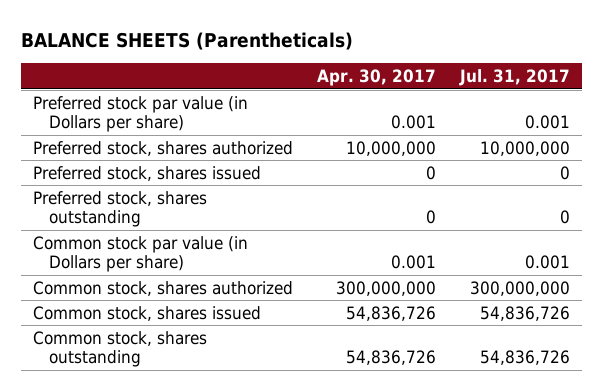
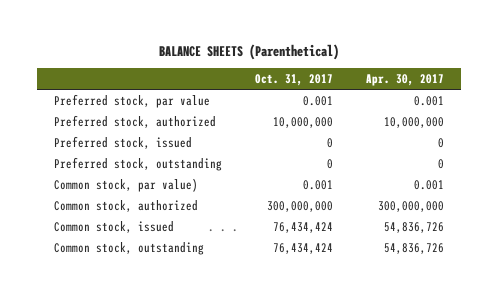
[20,31,353,50] BALANCE SHEETS (Parentheticals) -> [158,44,339,61] BALANCE SHEETS (Parenthetical)
[458,68,570,86] Jul. 31, 2017 -> none
none -> [254,74,333,87] Oct. 31, 2017
[32,95,248,133] Preferred stock par value (in Dollars per share) -> [53,93,210,108] Preferred stock, par value
[32,140,293,156] Preferred stock, shares authorized -> [53,114,216,128] Preferred stock, authorized
[32,165,261,181] Preferred stock, shares issued -> [53,135,192,149] Preferred stock, issued
[32,190,207,228] Preferred stock, shares outstanding -> [53,156,222,171] Preferred stock, outstanding
[32,235,248,273] Common stock par value (in Dollars per share) -> [53,177,198,192] Common stock, par value)
[32,280,293,296] Common stock, shares authorized -> [53,199,198,212] Common stock, authorized
[32,305,261,321] Common stock, shares issued -> [53,220,174,233] Common stock, issued
[32,330,207,368] Common stock, shares outstanding -> [53,241,204,255] Common stock, outstanding

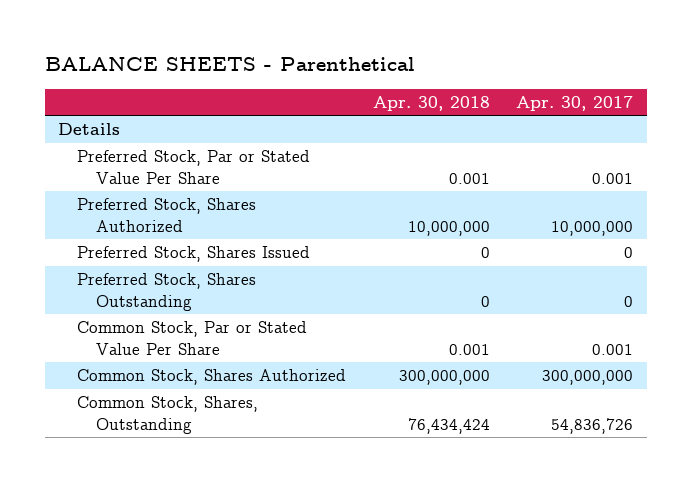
[158,44,339,61] BALANCE SHEETS (Parenthetical) -> [45,57,416,72] BALANCE SHEETS - Parenthetical
[254,74,333,87] Oct. 31, 2017 -> none
none -> [372,95,490,111] Apr. 30, 2018
[53,220,174,233] Common stock, issued -> none
none -> [58,123,121,136] Details
[53,93,210,108] Preferred stock, par value -> [77,150,311,184] Preferred Stock, Par or Stated Value Per Share
[53,114,216,128] Preferred stock, authorized -> [77,198,257,232] Preferred Stock, Shares Authorized
[53,135,192,149] Preferred stock, issued -> [77,246,311,263] Preferred Stock, Shares Issued
[53,156,222,171] Preferred stock, outstanding -> [77,273,257,311] Preferred Stock, Shares Outstanding
[53,177,198,192] Common stock, par value) -> [77,321,308,355] Common Stock, Par or Stated Value Per Share
[53,199,198,212] Common stock, authorized -> [77,369,347,386] Common Stock, Shares Authorized
[53,241,204,255] Common stock, outstanding -> [77,396,259,434] Common Stock, Shares, Outstanding

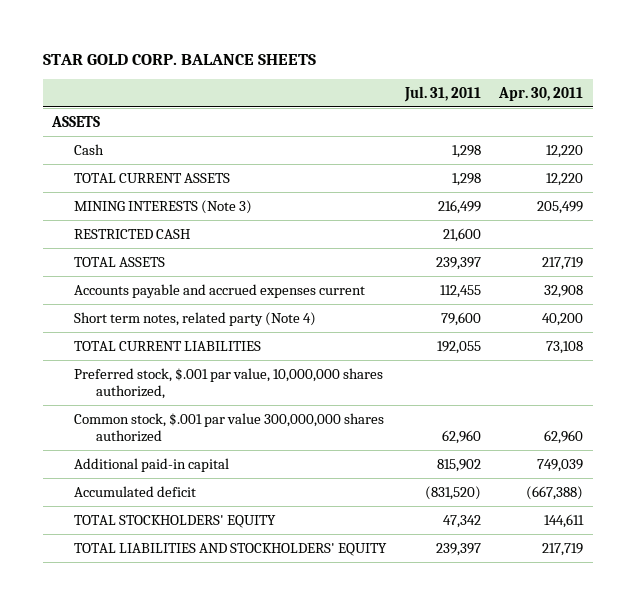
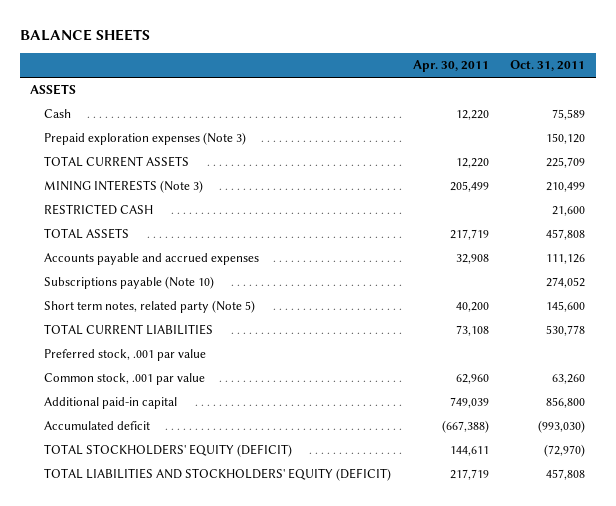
[42,54,316,66] STAR GOLD CORP. BALANCE SHEETS -> [19,28,150,41] BALANCE SHEETS
[403,86,481,103] Jul. 31, 2011 -> none
none -> [510,60,586,72] Oct. 31, 2011
none -> [44,132,247,146] Prepaid exploration expenses (Note 3)
[74,283,366,298] Accounts payable and accrued expenses current -> [44,253,260,266] Accounts payable and accrued expenses
none -> [44,276,215,290] Subscriptions payable (Note 10)
[74,311,317,326] Short term notes, related party (Note 4) -> [44,300,256,314] Short term notes, related party (Note 5)
[74,367,384,400] Preferred stock, $.001 par value, 10,000,000 shares authorized, -> [44,349,207,362] Preferred stock, .001 par value
[74,412,385,443] Common stock, $.001 par value 300,000,000 shares authorized -> [44,373,206,386] Common stock, .001 par value
[74,514,277,528] TOTAL STOCKHOLDERS' EQUITY -> [44,444,293,458] TOTAL STOCKHOLDERS' EQUITY (DEFICIT)
[74,542,388,556] TOTAL LIABILITIES AND STOCKHOLDERS' EQUITY -> [44,468,392,482] TOTAL LIABILITIES AND STOCKHOLDERS' EQUITY (DEFICIT)

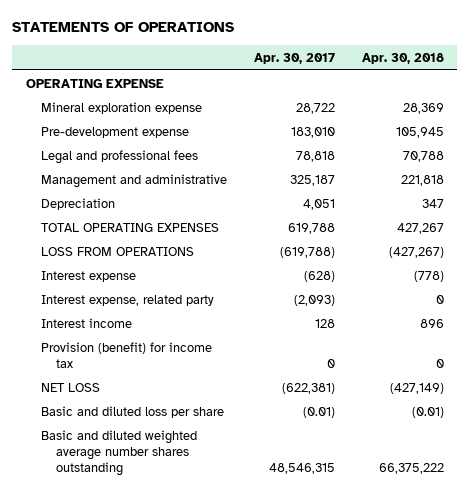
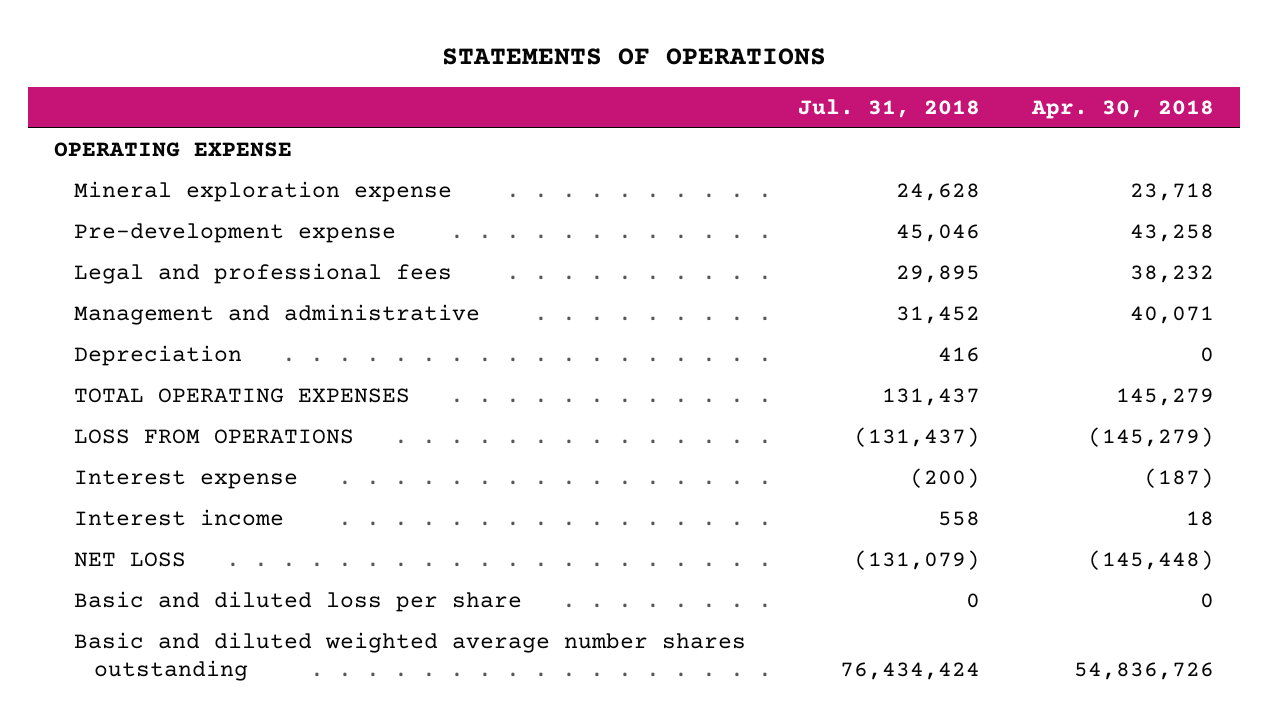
[253,52,335,64] Apr. 30, 2017 -> none
none -> [797,98,980,118] Jul. 31, 2018
[40,294,214,306] Interest expense, related party -> none
[40,341,212,368] Provision (benefit) for income tax -> none
[402,102,444,114] 28,369 -> [1129,183,1214,202] 23,718
[395,126,444,138] 105,945 -> [1129,224,1214,243] 43,258
[402,150,444,162] 70,788 -> [1129,265,1214,284] 38,232
[400,174,444,186] 221,818 -> [1129,306,1214,325] 40,071
[421,198,444,208] 347 -> [1199,347,1214,363] 0
[396,222,444,234] 427,267 -> [1115,388,1214,407] 145,279
[388,246,444,258] (427,267) -> [1087,427,1214,448] (145,279)
[413,270,444,282] (778) -> [1143,468,1214,489] (187)
[419,318,444,328] 896 -> [1185,511,1214,527] 18
[389,382,444,394] (427,149) -> [1087,550,1214,571] (145,448)
[411,406,444,418] (0.01) -> [1199,593,1214,609] 0
[378,462,444,474] 66,375,222 -> [1073,662,1214,681] 54,836,726

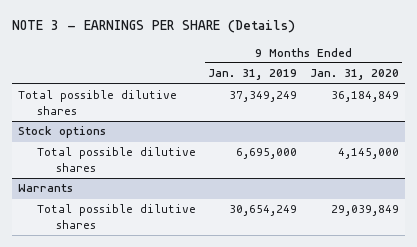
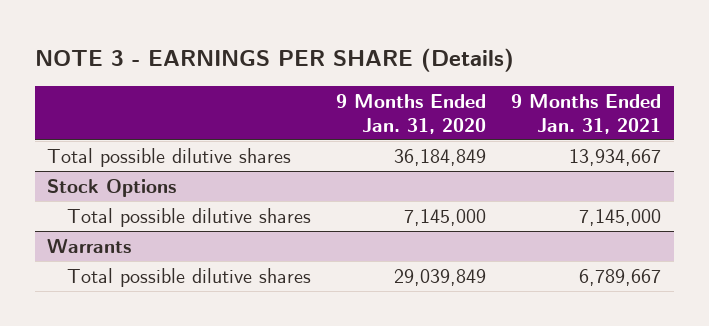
[208,69,298,81] Jan. 31, 2019 -> none
none -> [511,94,662,134] 9 Months Ended Jan. 31, 2021
[18,126,107,139] Stock options -> [47,179,177,198] Stock Options
[338,148,400,160] 4,145,000 -> [404,209,487,227] 7,145,000

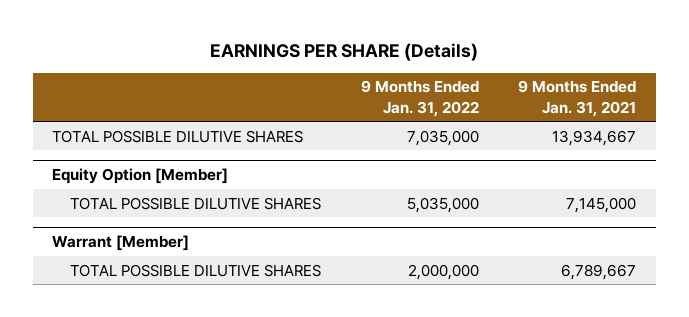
[34,47,514,72] NOTE 3 - EARNINGS PER SHARE (Details) -> [210,42,479,61] EARNINGS PER SHARE (Details)
[336,94,487,134] 9 Months Ended Jan. 31, 2020 -> none
none -> [360,80,479,117] 9 Months Ended Jan. 31, 2022
[47,148,292,168] Total possible dilutive shares -> [52,129,304,143] TOTAL POSSIBLE DILUTIVE SHARES
[47,179,177,198] Stock Options -> [52,167,229,184] Equity Option [Member]
[66,208,311,228] Total possible dilutive shares -> [69,196,321,210] TOTAL POSSIBLE DILUTIVE SHARES
[47,239,132,254] Warrants -> [52,234,190,251] Warrant [Member]
[66,268,311,288] Total possible dilutive shares -> [69,263,321,277] TOTAL POSSIBLE DILUTIVE SHARES

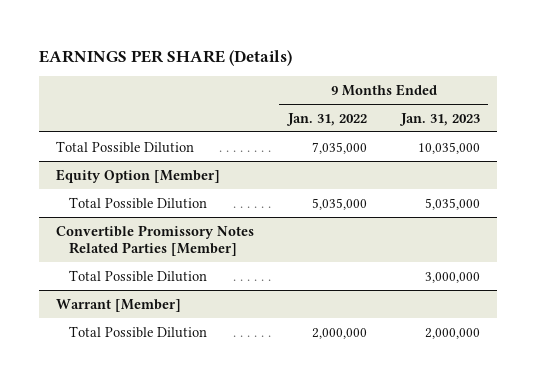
[518,80,637,117] 9 Months Ended Jan. 31, 2021 -> none
none -> [398,112,480,126] Jan. 31, 2023
[52,129,304,143] TOTAL POSSIBLE DILUTIVE SHARES -> [55,140,194,153] Total Possible Dilution
[69,196,321,210] TOTAL POSSIBLE DILUTIVE SHARES -> [68,196,207,209] Total Possible Dilution
none -> [55,224,254,257] Convertible Promissory Notes Related Parties [Member]
none -> [68,269,207,282] Total Possible Dilution
[69,263,321,277] TOTAL POSSIBLE DILUTIVE SHARES -> [68,325,207,338] Total Possible Dilution

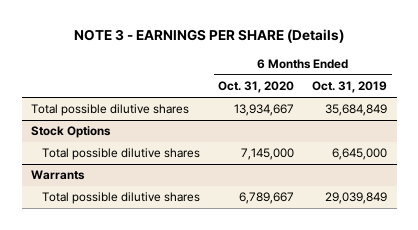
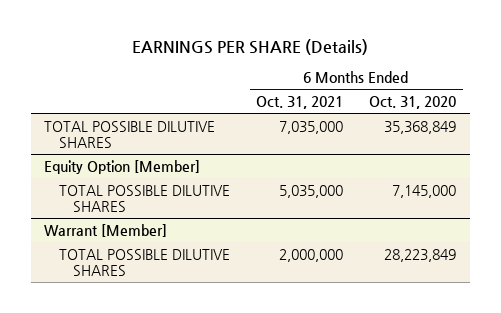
[74,29,345,44] NOTE 3 - EARNINGS PER SHARE (Details) -> [132,38,369,55] EARNINGS PER SHARE (Details)
[312,81,388,94] Oct. 31, 2019 -> none
none -> [256,95,344,109] Oct. 31, 2021
[30,104,189,117] Total possible dilutive shares -> [44,120,216,148] TOTAL POSSIBLE DILUTIVE SHARES
[234,104,295,117] 13,934,667 -> [384,120,457,134] 35,368,849
[30,126,111,139] Stock Options -> [44,159,201,174] Equity Option [Member]
[41,148,200,161] Total possible dilutive shares -> [58,184,230,212] TOTAL POSSIBLE DILUTIVE SHARES
[30,170,85,181] Warrants -> [44,223,168,237] Warrant [Member]
[41,192,200,205] Total possible dilutive shares -> [58,248,230,276] TOTAL POSSIBLE DILUTIVE SHARES
[239,192,295,205] 6,789,667 -> [384,248,457,262] 28,223,849

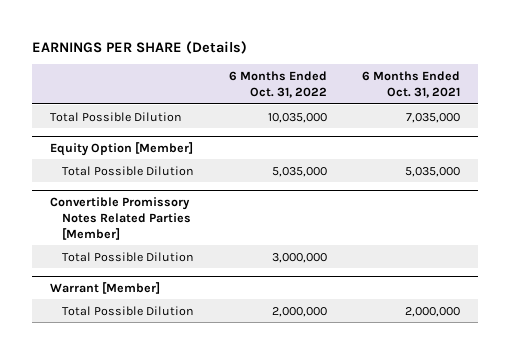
[369,95,457,109] Oct. 31, 2020 -> none
none -> [228,71,327,99] 6 Months Ended Oct. 31, 2022
[44,120,216,148] TOTAL POSSIBLE DILUTIVE SHARES -> [49,111,182,122] Total Possible Dilution
[58,184,230,212] TOTAL POSSIBLE DILUTIVE SHARES -> [61,165,194,176] Total Possible Dilution
none -> [49,196,191,240] Convertible Promissory Notes Related Parties [Member]
none -> [61,251,194,262] Total Possible Dilution
[58,248,230,276] TOTAL POSSIBLE DILUTIVE SHARES -> [61,305,194,316] Total Possible Dilution

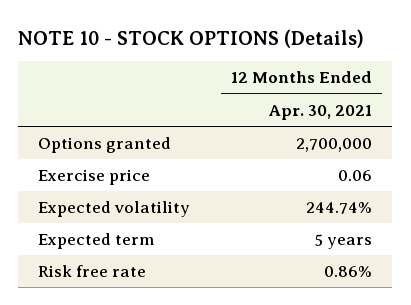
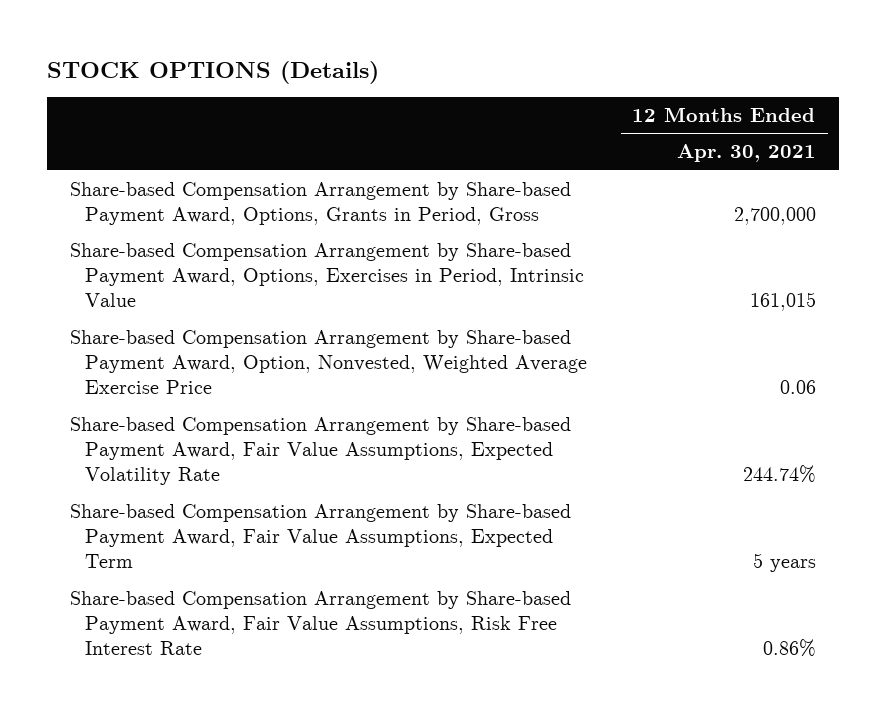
[18,28,365,48] NOTE 10 - STOCK OPTIONS (Details) -> [47,60,380,84] STOCK OPTIONS (Details)
[38,168,151,185] Exercise price -> none
[38,136,172,153] Options granted -> [70,181,572,226] Share-based Compensation Arrangement by Share-based Payment Award, Options, Grants in Period, Gross
none -> [70,242,584,308] Share-based Compensation Arrangement by Share-based Payment Award, Options, Exercises in Period, Intrinsic Value
none -> [70,329,587,395] Share-based Compensation Arrangement by Share-based Payment Award, Option, Nonvested, Weighted Average Exercise Price
[38,200,191,217] Expected volatility -> [70,416,572,486] Share-based Compensation Arrangement by Share-based Payment Award, Fair Value Assumptions, Expected Volatility Rate
[38,232,155,249] Expected term -> [70,503,572,569] Share-based Compensation Arrangement by Share-based Payment Award, Fair Value Assumptions, Expected Term
[38,264,147,277] Risk free rate -> [70,590,572,656] Share-based Compensation Arrangement by Share-based Payment Award, Fair Value Assumptions, Risk Free Interest Rate

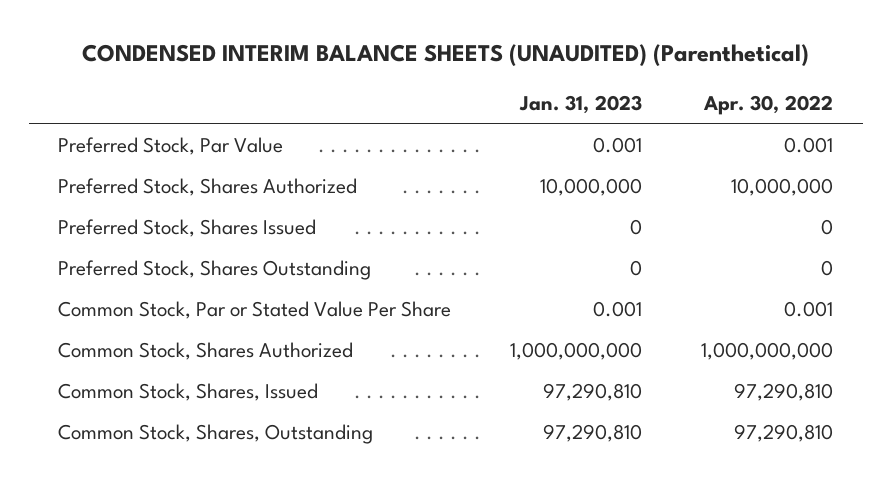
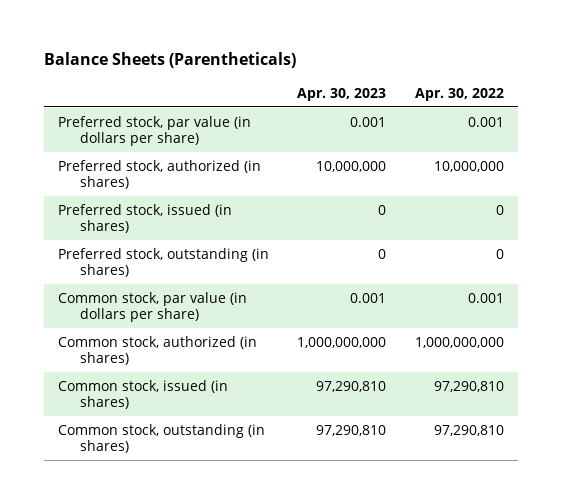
[81,44,809,67] CONDENSED INTERIM BALANCE SHEETS (UNAUDITED) (Parenthetical) -> [44,52,297,69] Balance Sheets (Parentheticals)
[519,94,643,114] Jan. 31, 2023 -> none
none -> [297,87,387,101] Apr. 30, 2023
[58,136,284,155] Preferred Stock, Par Value -> [58,115,252,147] Preferred stock, par value (in dollars per share)
[58,177,358,196] Preferred Stock, Shares Authorized -> [58,159,262,190] Preferred stock, authorized (in shares)
[58,218,317,237] Preferred Stock, Shares Issued -> [58,203,233,234] Preferred stock, issued (in shares)
[58,259,372,280] Preferred Stock, Shares Outstanding -> [58,247,270,278] Preferred stock, outstanding (in shares)
[58,300,452,319] Common Stock, Par or Stated Value Per Share -> [58,291,248,323] Common stock, par value (in dollars per share)
[58,341,354,360] Common Stock, Shares Authorized -> [58,335,258,366] Common stock, authorized (in shares)
[58,382,319,401] Common Stock, Shares, Issued -> [58,379,229,410] Common stock, issued (in shares)
[58,423,374,444] Common Stock, Shares, Outstanding -> [58,423,266,454] Common stock, outstanding (in shares)

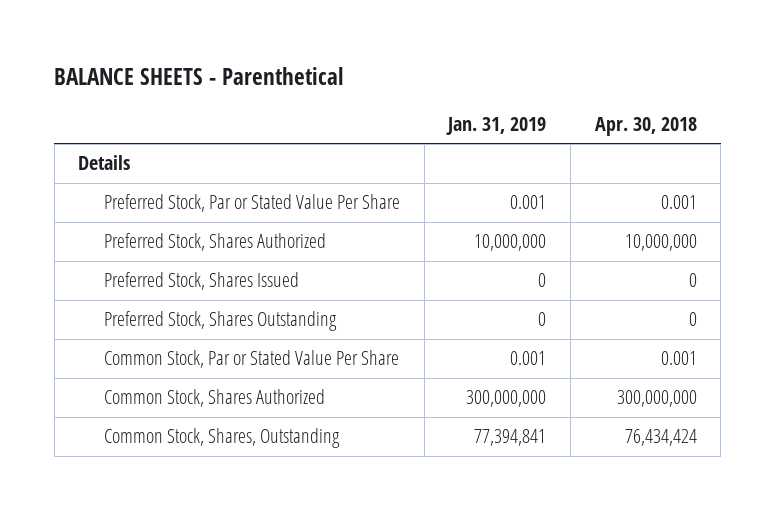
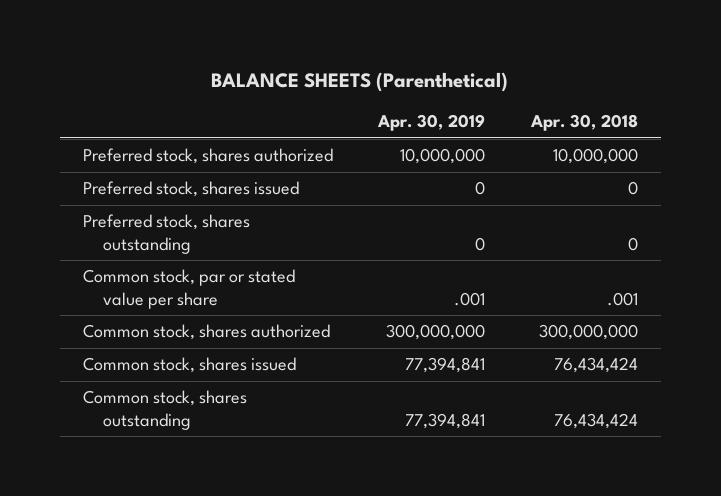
[54,66,344,85] BALANCE SHEETS - Parenthetical -> [211,72,509,93] BALANCE SHEETS (Parenthetical)
[446,117,547,136] Jan. 31, 2019 -> none
none -> [377,114,486,132] Apr. 30, 2019
[78,155,131,171] Details -> none
[103,194,400,213] Preferred Stock, Par or Stated Value Per Share -> none
[103,233,326,252] Preferred Stock, Shares Authorized -> [82,148,333,165] Preferred stock, shares authorized
[103,272,299,291] Preferred Stock, Shares Issued -> [82,181,299,198] Preferred stock, shares issued
[103,311,337,332] Preferred Stock, Shares Outstanding -> [82,214,250,254] Preferred stock, shares outstanding
[103,350,399,369] Common Stock, Par or Stated Value Per Share -> [82,269,295,309] Common stock, par or stated value per share
[660,351,697,366] 0.001 -> [607,291,639,306] .001
[103,389,325,408] Common Stock, Shares Authorized -> [82,324,330,341] Common stock, shares authorized
none -> [82,357,296,374] Common stock, shares issued
[103,428,340,449] Common Stock, Shares, Outstanding -> [82,390,247,430] Common stock, shares outstanding

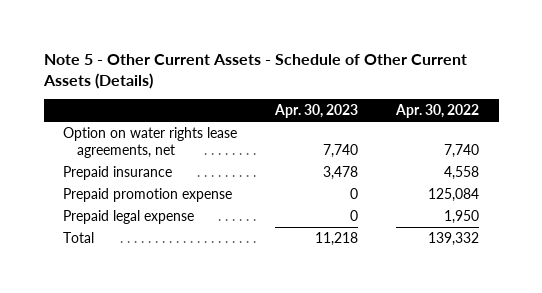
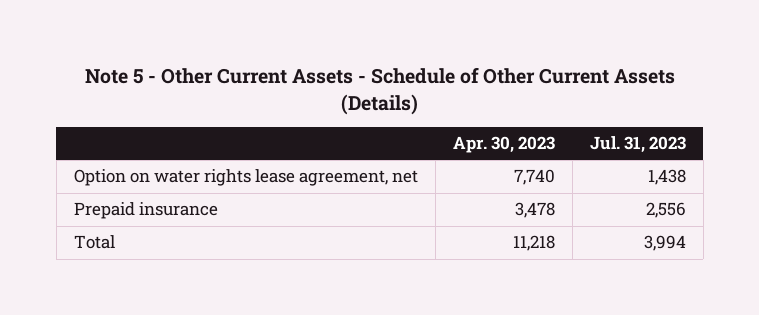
[395,104,480,119] Apr. 30, 2022 -> none
none -> [589,136,686,154] Jul. 31, 2023
[62,126,237,159] Option on water rights lease agreements, net -> [73,169,418,187] Option on water rights lease agreement, net
[62,187,232,202] Prepaid promotion expense -> none
[62,209,194,224] Prepaid legal expense -> none

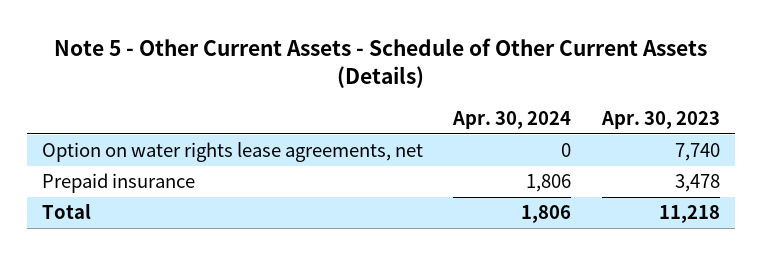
[589,136,686,154] Jul. 31, 2023 -> none
none -> [452,110,572,129] Apr. 30, 2024
[73,169,418,187] Option on water rights lease agreement, net -> [42,142,424,163] Option on water rights lease agreements, net

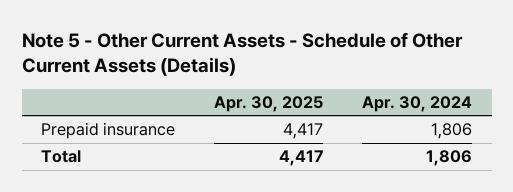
[600,110,720,129] Apr. 30, 2023 -> none
none -> [214,95,324,112] Apr. 30, 2025
[42,142,424,163] Option on water rights lease agreements, net -> none

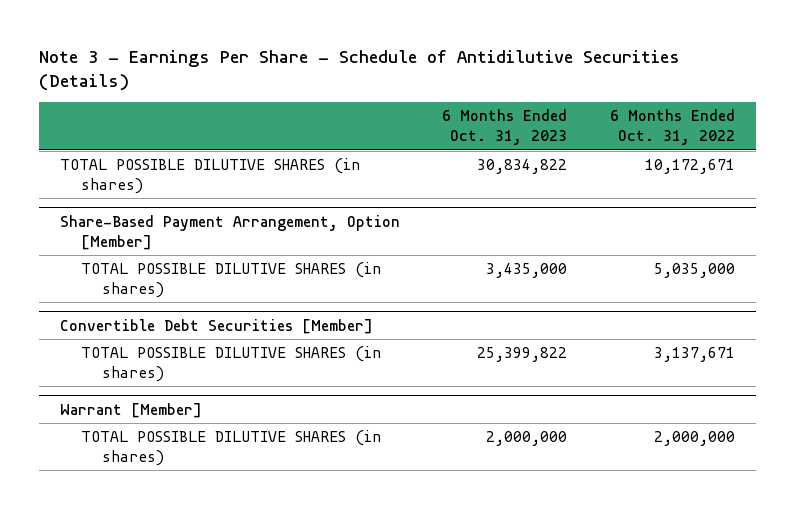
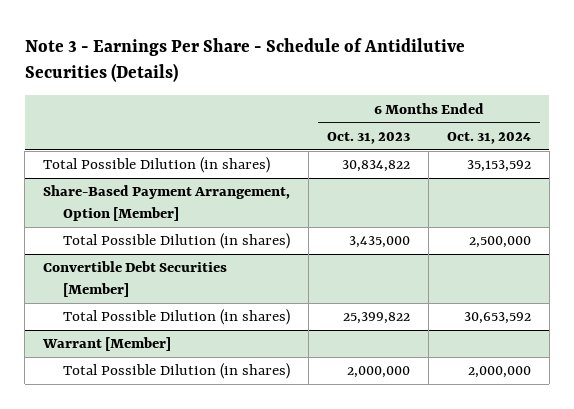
[609,109,735,146] 6 Months Ended Oct. 31, 2022 -> none
none -> [446,131,531,144] Oct. 31, 2024
[59,158,360,194] TOTAL POSSIBLE DILUTIVE SHARES (in shares) -> [43,157,271,174] Total Possible Dilution (in shares)
[81,262,382,298] TOTAL POSSIBLE DILUTIVE SHARES (in shares) -> [62,233,290,250] Total Possible Dilution (in shares)
[81,346,382,382] TOTAL POSSIBLE DILUTIVE SHARES (in shares) -> [62,309,290,326] Total Possible Dilution (in shares)
[81,430,382,466] TOTAL POSSIBLE DILUTIVE SHARES (in shares) -> [62,363,290,380] Total Possible Dilution (in shares)

